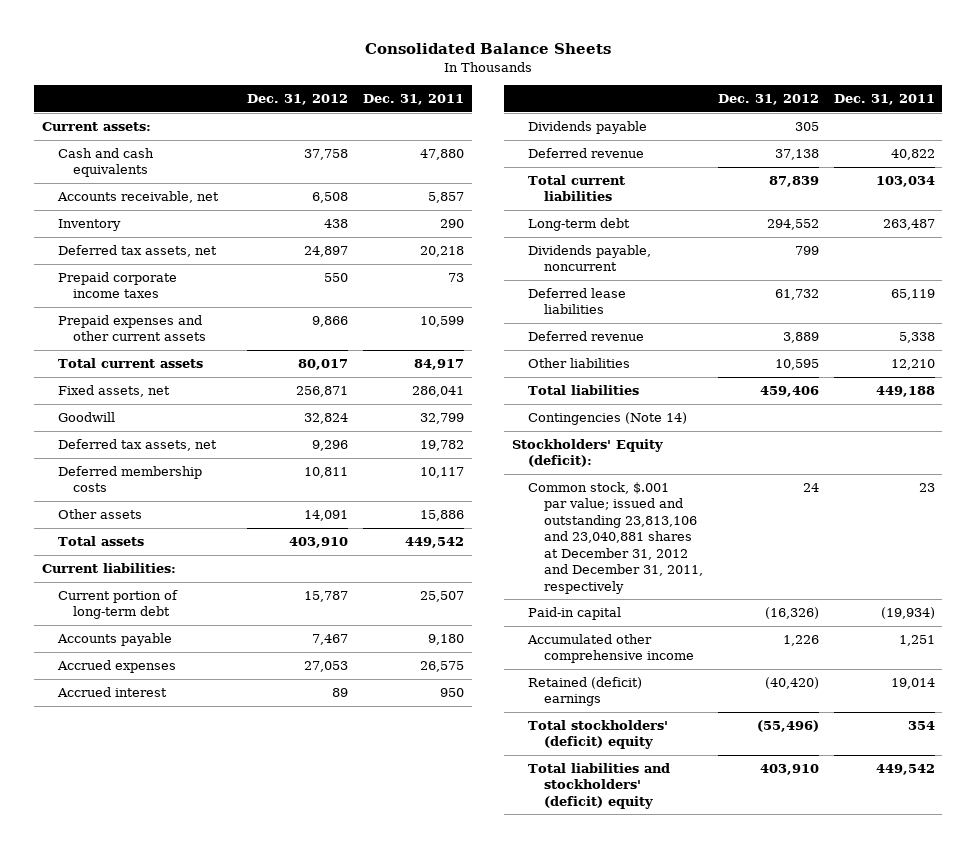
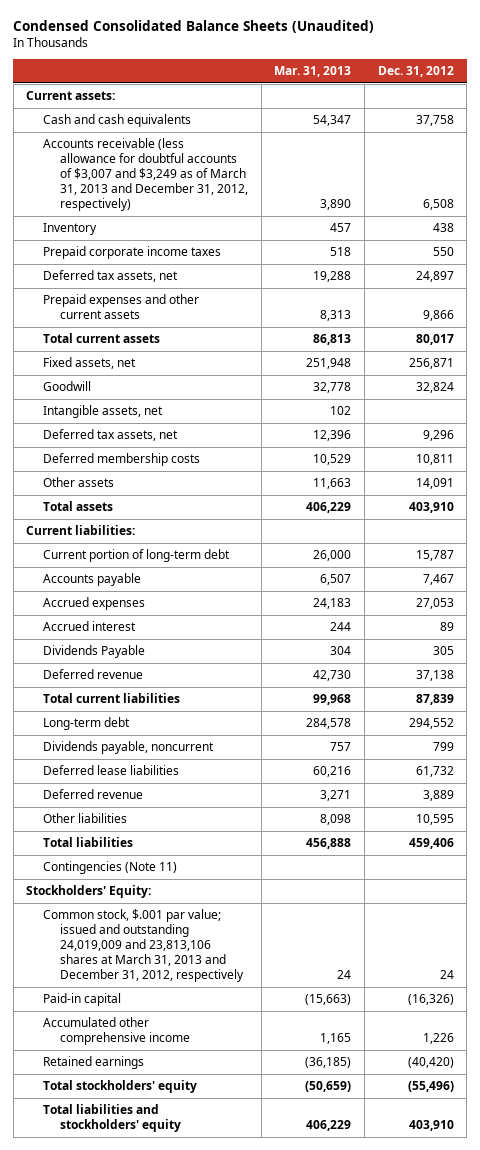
[365,43,612,55] Consolidated Balance Sheets -> [13,20,375,34] Condensed Consolidated Balance Sheets (Unaudited)
[363,94,465,106] Dec. 31, 2011 -> none
none -> [274,66,352,78] Mar. 31, 2013
[56,191,219,204] Accounts receivable, net -> [43,138,249,212] Accounts receivable (less allowance for doubtful accounts of $3,007 and $3,249 as of March 31, 2013 and December 31, 2012, respectively)
[57,245,217,258] Deferred tax assets, net -> [43,270,179,283] Deferred tax assets, net
none -> [43,405,164,419] Intangible assets, net
[527,121,647,135] Dividends payable -> [43,645,146,659] Dividends Payable
[527,412,687,426] Contingencies (Note 14) -> [43,861,178,875] Contingencies (Note 11)
[511,439,663,468] Stockholders' Equity (deficit): -> [26,885,152,899] Stockholders' Equity:
[527,482,703,594] Common stock, $.001 par value; issued and outstanding 23,813,106 and 23,040,881 shares at December 31, 2012 and December 31, 2011, respectively -> [43,909,245,983] Common stock, $.001 par value; issued and outstanding 24,019,009 and 23,813,106 shares at March 31, 2013 and December 31, 2012, respectively
[527,677,642,707] Retained (deficit) earnings -> [43,1056,145,1070] Retained earnings
[527,720,668,750] Total stockholders' (deficit) equity -> [43,1080,198,1094] Total stockholders' equity
[527,763,670,809] Total liabilities and stockholders' (deficit) equity -> [43,1104,182,1133] Total liabilities and stockholders' equity

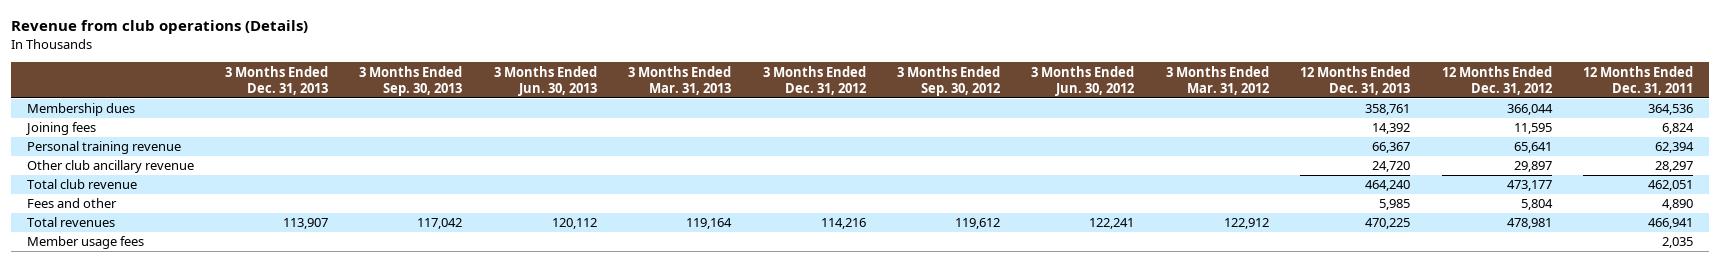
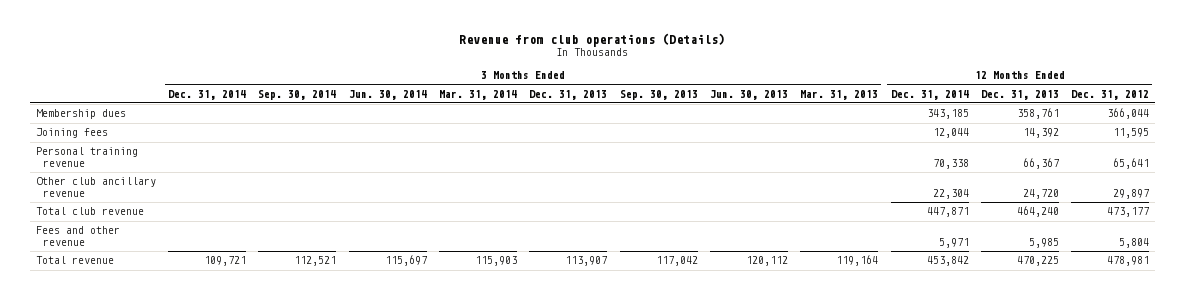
[762,65,866,95] 3 Months Ended Dec. 31, 2012 -> none
[896,65,1000,96] 3 Months Ended Sep. 30, 2012 -> none
[1031,65,1135,96] 3 Months Ended Jun. 30, 2012 -> none
[1165,65,1269,95] 3 Months Ended Mar. 31, 2012 -> none
[1582,65,1693,95] 12 Months Ended Dec. 31, 2011 -> none
none -> [168,89,247,100] Dec. 31, 2014
none -> [258,89,337,100] Sep. 30, 2014
none -> [348,89,427,100] Jun. 30, 2014
none -> [439,89,518,100] Mar. 31, 2014
none -> [890,89,969,100] Dec. 31, 2014
[26,236,144,250] Member usage fees -> none
[26,198,117,209] Fees and other -> [35,226,120,247] Fees and other revenue
[26,217,115,228] Total revenues -> [35,256,114,265] Total revenue

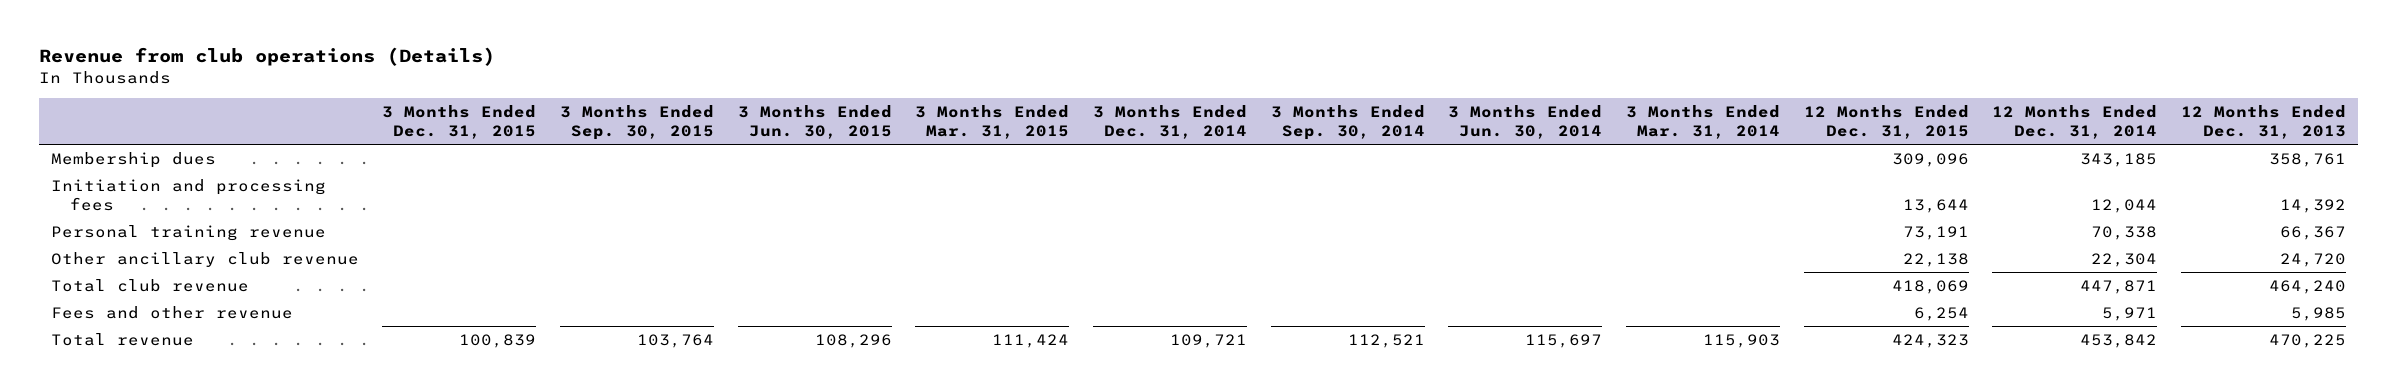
[529,89,608,100] Dec. 31, 2013 -> none
[619,89,698,100] Sep. 30, 2013 -> none
[709,89,788,100] Jun. 30, 2013 -> none
[800,89,879,100] Mar. 31, 2013 -> none
[1071,89,1150,100] Dec. 31, 2012 -> none
none -> [382,104,537,140] 3 Months Ended Dec. 31, 2015
none -> [559,104,714,141] 3 Months Ended Sep. 30, 2015
none -> [737,104,892,140] 3 Months Ended Jun. 30, 2015
none -> [915,104,1070,140] 3 Months Ended Mar. 31, 2015
none -> [1803,104,1969,140] 12 Months Ended Dec. 31, 2015
[35,128,108,139] Joining fees -> [50,178,326,211] Initiation and processing fees
[35,177,156,198] Other club ancillary revenue -> [50,251,359,267] Other ancillary club revenue

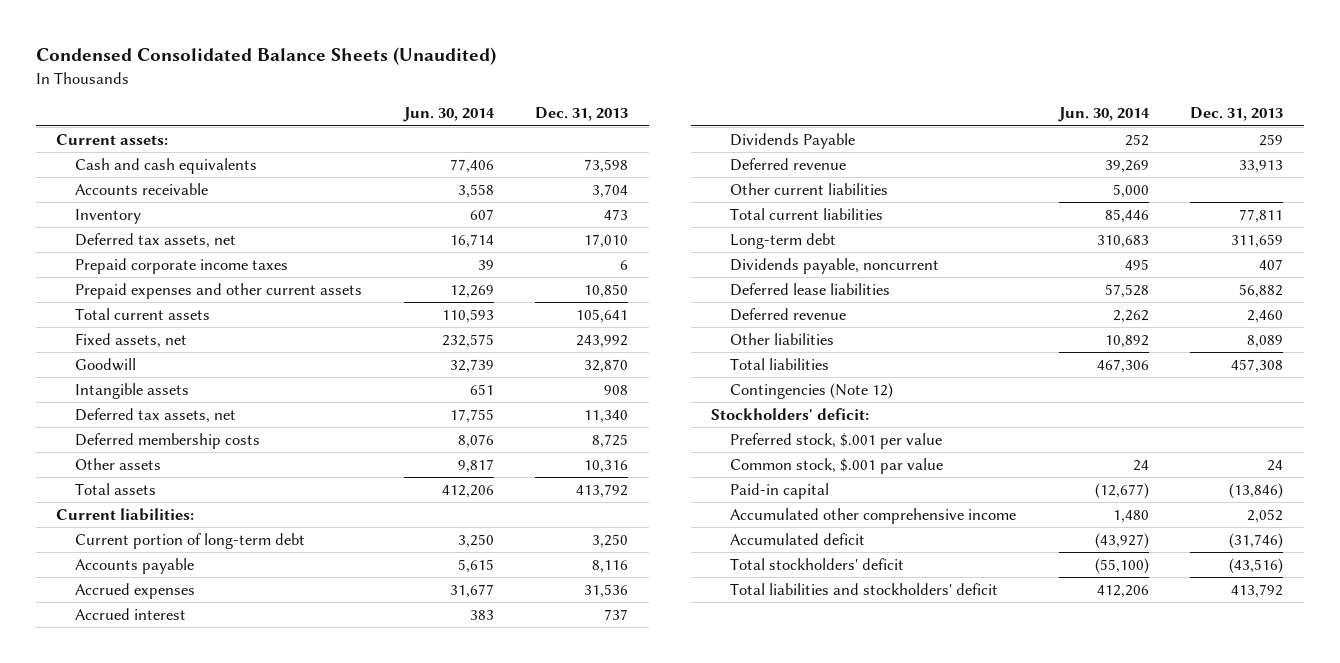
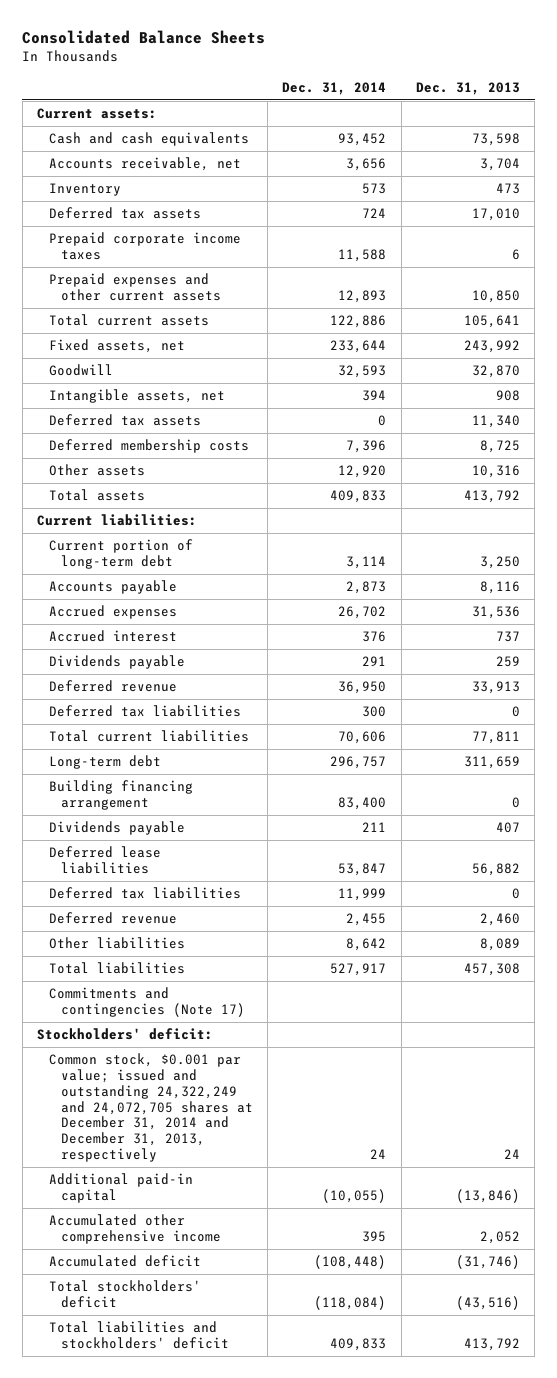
[35,47,496,66] Condensed Consolidated Balance Sheets (Unaudited) -> [22,29,266,44] Consolidated Balance Sheets
[402,107,495,123] Jun. 30, 2014 -> none
none -> [282,81,387,95] Dec. 31, 2014
[75,182,209,195] Accounts receivable -> [48,157,241,172] Accounts receivable, net
[75,232,237,248] Deferred tax assets, net -> [48,207,201,220] Deferred tax assets
[75,382,190,399] Intangible assets -> [48,389,225,404] Intangible assets, net
[75,407,237,423] Deferred tax assets, net -> [48,414,201,427] Deferred tax assets
[730,132,856,149] Dividends Payable -> [48,655,185,670] Dividends payable
[730,182,889,195] Other current liabilities -> none
none -> [48,705,241,718] Deferred tax liabilities
none -> [48,780,193,811] Building financing arrangement
[730,257,940,274] Dividends payable, noncurrent -> [48,821,185,836] Dividends payable
none -> [48,887,241,900] Deferred tax liabilities
[730,382,894,399] Contingencies (Note 12) -> [48,987,245,1018] Commitments and contingencies (Note 17)
[730,432,943,449] Preferred stock, $.001 per value -> none
[730,457,944,474] Common stock, $.001 par value -> [48,1053,253,1162] Common stock, $0.001 par value; issued and outstanding 24,322,249 and 24,072,705 shares at December 31, 2014 and December 31, 2013, respectively
[730,482,830,499] Paid-in capital -> [48,1173,193,1204] Additional paid-in capital

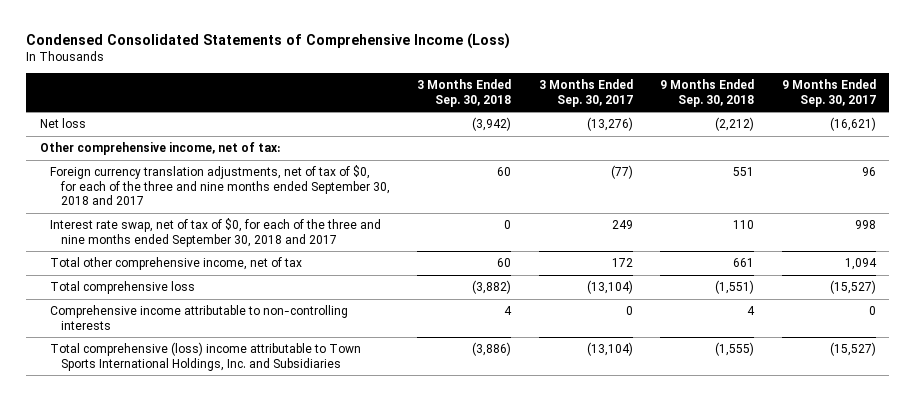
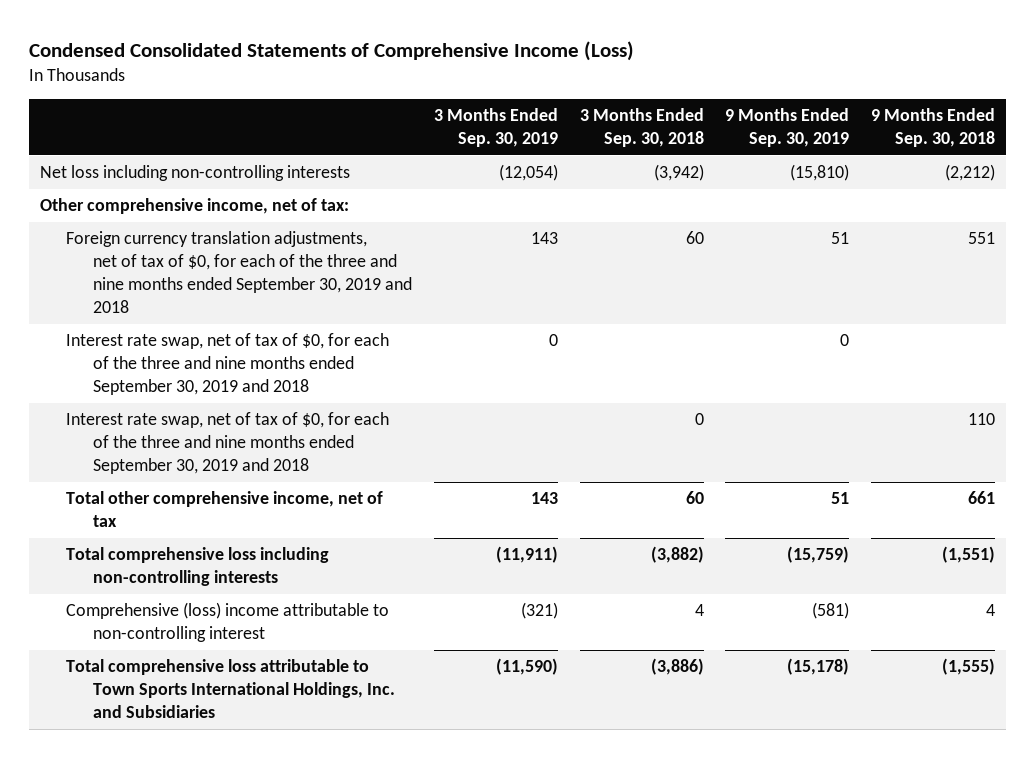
[538,79,633,107] 3 Months Ended Sep. 30, 2017 -> none
[781,79,876,107] 9 Months Ended Sep. 30, 2017 -> none
none -> [433,108,558,148] 3 Months Ended Sep. 30, 2019
none -> [725,108,850,148] 9 Months Ended Sep. 30, 2019
[40,118,87,129] Net loss -> [40,165,351,182] Net loss including non-controlling interests
[50,165,390,206] Foreign currency translation adjustments, net of tax of $0, for each of the three and nine months ended September 30, 2018 and 2017 -> [66,231,412,314] Foreign currency translation adjustments, net of tax of $0, for each of the three and nine months ended September 30, 2019 and 2018
none -> [66,333,390,396] Interest rate swap, net of tax of $0, for each of the three and nine months ended September 30, 2019 and 2018
[50,218,382,247] Interest rate swap, net of tax of $0, for each of the three and nine months ended September 30, 2018 and 2017 -> [66,412,390,475] Interest rate swap, net of tax of $0, for each of the three and nine months ended September 30, 2019 and 2018
[50,281,196,295] Total comprehensive loss -> [66,547,330,587] Total comprehensive loss including non-controlling interests
[50,305,349,330] Comprehensive income attributable to non-controlling interests -> [66,602,390,643] Comprehensive (loss) income attributable to non-controlling interest
[50,342,362,371] Total comprehensive (loss) income attributable to Town Sports International Holdings, Inc. and Subsidiaries -> [66,659,395,719] Total comprehensive loss attributable to Town Sports International Holdings, Inc. and Subsidiaries

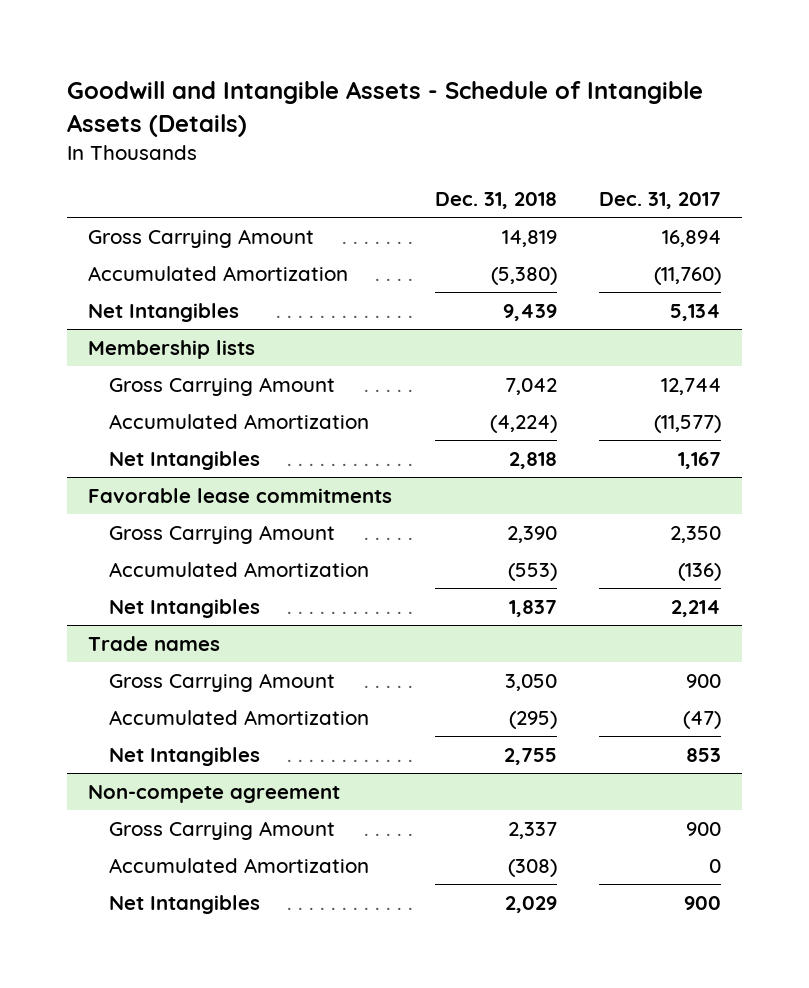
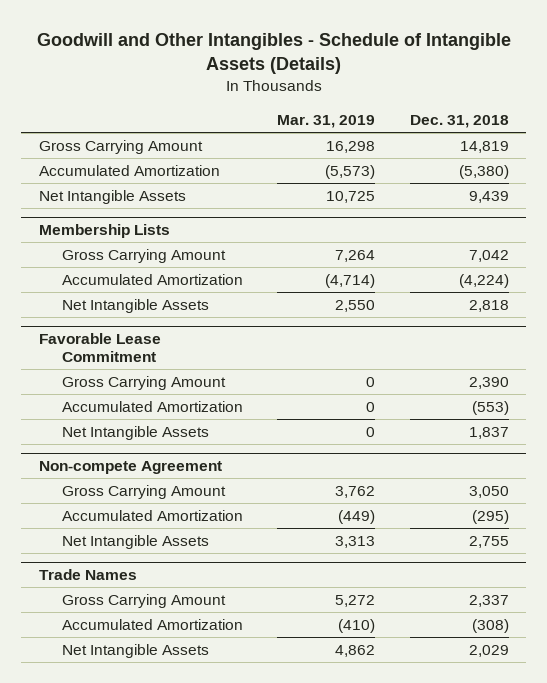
[67,81,704,137] Goodwill and Intangible Assets - Schedule of Intangible Assets (Details) -> [36,32,511,75] Goodwill and Other Intangibles - Schedule of Intangible Assets (Details)
[598,191,721,209] Dec. 31, 2017 -> none
none -> [277,114,376,128] Mar. 31, 2019
[88,302,240,322] Net Intangibles -> [38,190,186,205] Net Intangible Assets
[88,339,256,359] Membership lists -> [38,224,170,239] Membership Lists
[109,450,261,470] Net Intangibles -> [62,299,210,314] Net Intangible Assets
[88,487,393,503] Favorable lease commitments -> [38,333,161,363] Favorable Lease Commitment
[88,635,221,651] Trade names -> none
[109,598,261,618] Net Intangibles -> [62,426,210,441] Net Intangible Assets
none -> [38,461,222,475] Non-compete Agreement
[88,784,341,803] Non-compete agreement -> none
[109,746,261,766] Net Intangibles -> [62,535,210,550] Net Intangible Assets
none -> [38,569,137,581] Trade Names
[109,894,261,914] Net Intangibles -> [62,644,210,659] Net Intangible Assets

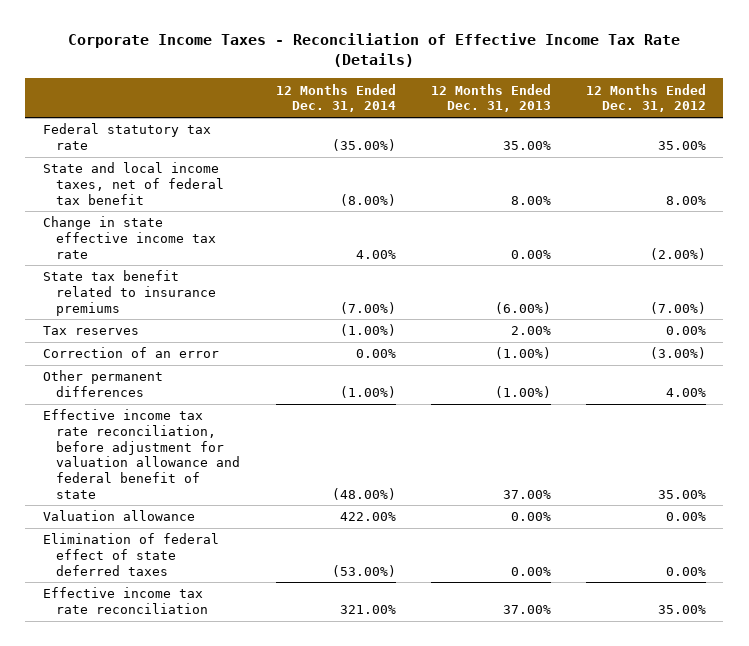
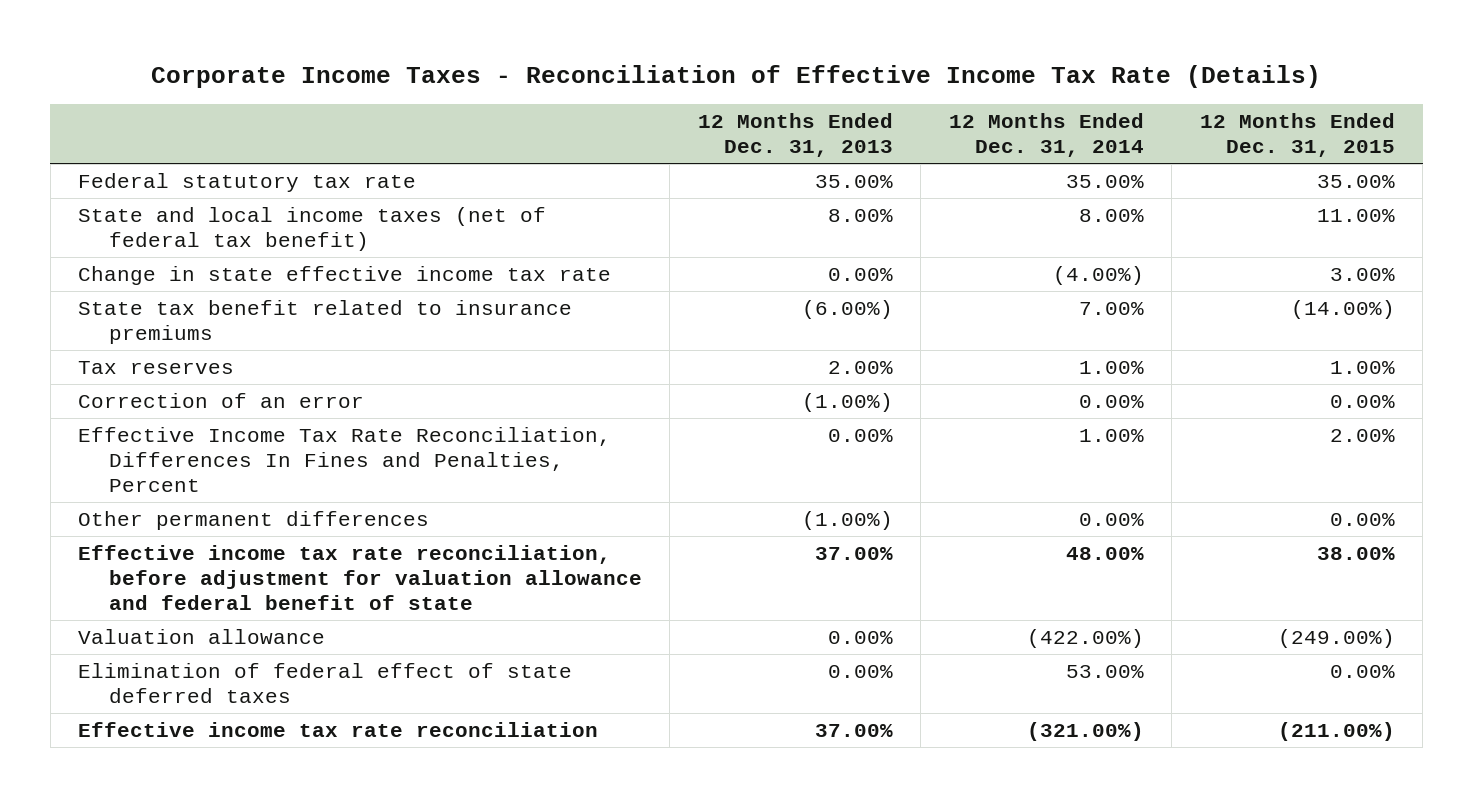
[585,83,706,113] 12 Months Ended Dec. 31, 2012 -> none
none -> [1199,113,1395,158] 12 Months Ended Dec. 31, 2015
[331,138,396,151] (35.00%) -> [1065,175,1144,189] 35.00%
[42,162,225,205] State and local income taxes, net of federal tax benefit -> [78,207,547,251] State and local income taxes (net of federal tax benefit)
[339,193,396,206] (8.00%) -> [1078,209,1144,223] 8.00%
[355,249,396,259] 4.00% -> [1052,266,1144,286] (4.00%)
[339,301,396,314] (7.00%) -> [1078,302,1144,316] 7.00%
[339,324,396,337] (1.00%) -> [1078,361,1144,375] 1.00%
none -> [78,427,612,492] Effective Income Tax Rate Reconciliation, Differences In Fines and Penalties, Percent
[339,385,396,398] (1.00%) -> [1078,513,1144,527] 0.00%
[331,487,396,500] (48.00%) -> [1065,547,1144,561] 48.00%
[339,512,396,522] 422.00% -> [1026,629,1144,649] (422.00%)
[331,564,396,577] (53.00%) -> [1065,665,1144,679] 53.00%
[339,604,396,614] 321.00% -> [1026,722,1144,742] (321.00%)

